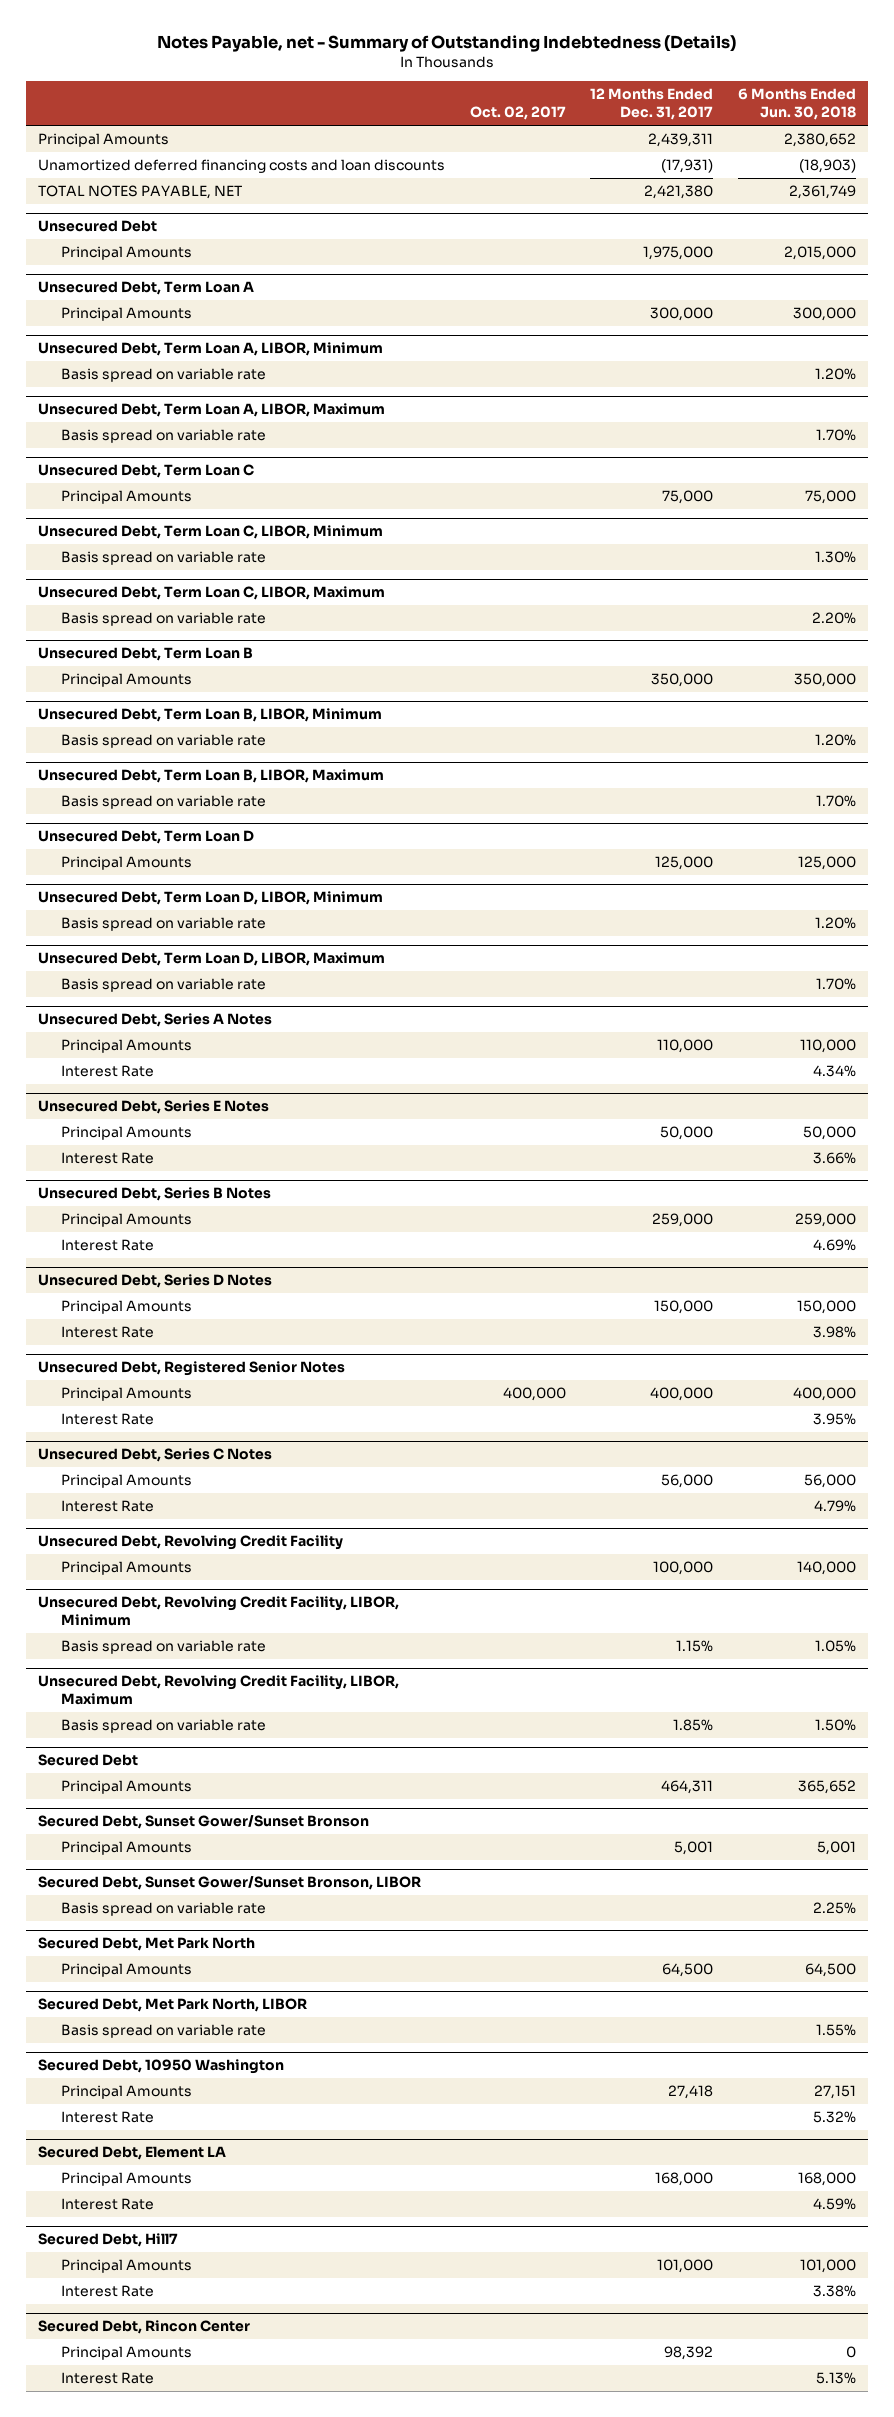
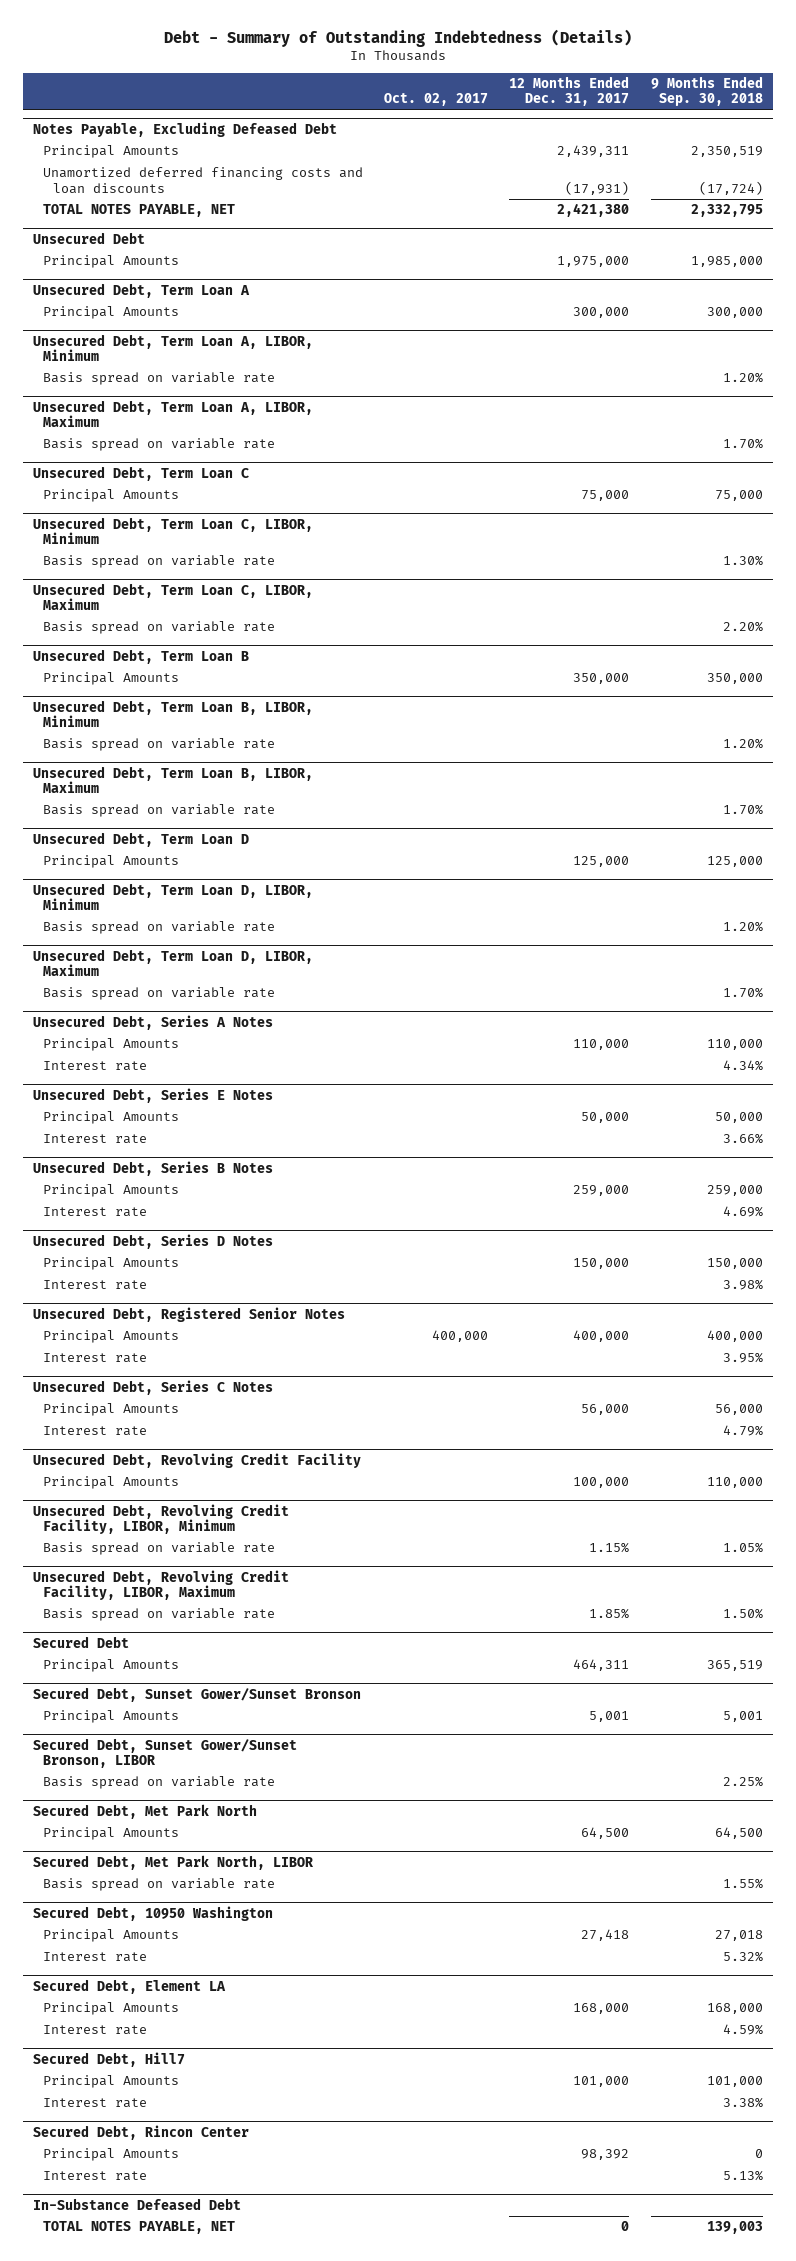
[157,35,737,53] Notes Payable, net - Summary of Outstanding Indebtedness (Details) -> [163,28,632,47] Debt - Summary of Outstanding Indebtedness (Details)
[737,88,856,121] 6 Months Ended Jun. 30, 2018 -> none
none -> [650,76,763,107] 9 Months Ended Sep. 30, 2018
none -> [33,121,338,137] Notes Payable, Excluding Defeased Debt
[60,1065,154,1078] Interest Rate -> [43,1061,148,1072] Interest rate
[60,1152,154,1165] Interest Rate -> [43,1134,148,1145] Interest rate
[60,1239,154,1252] Interest Rate -> [43,1207,148,1218] Interest rate
[60,1326,154,1339] Interest Rate -> [43,1280,148,1291] Interest rate
[60,1413,154,1426] Interest Rate -> [43,1353,148,1364] Interest rate
[60,1500,154,1513] Interest Rate -> [43,1426,148,1437] Interest rate
[60,2111,154,2124] Interest Rate -> [43,1952,148,1963] Interest rate
[60,2198,154,2211] Interest Rate -> [43,2025,148,2036] Interest rate
[60,2285,154,2298] Interest Rate -> [43,2098,148,2109] Interest rate
[60,2372,154,2385] Interest Rate -> [43,2171,148,2182] Interest rate
none -> [33,2197,242,2210] In-Substance Defeased Debt
none -> [43,2221,236,2235] TOTAL NOTES PAYABLE, NET

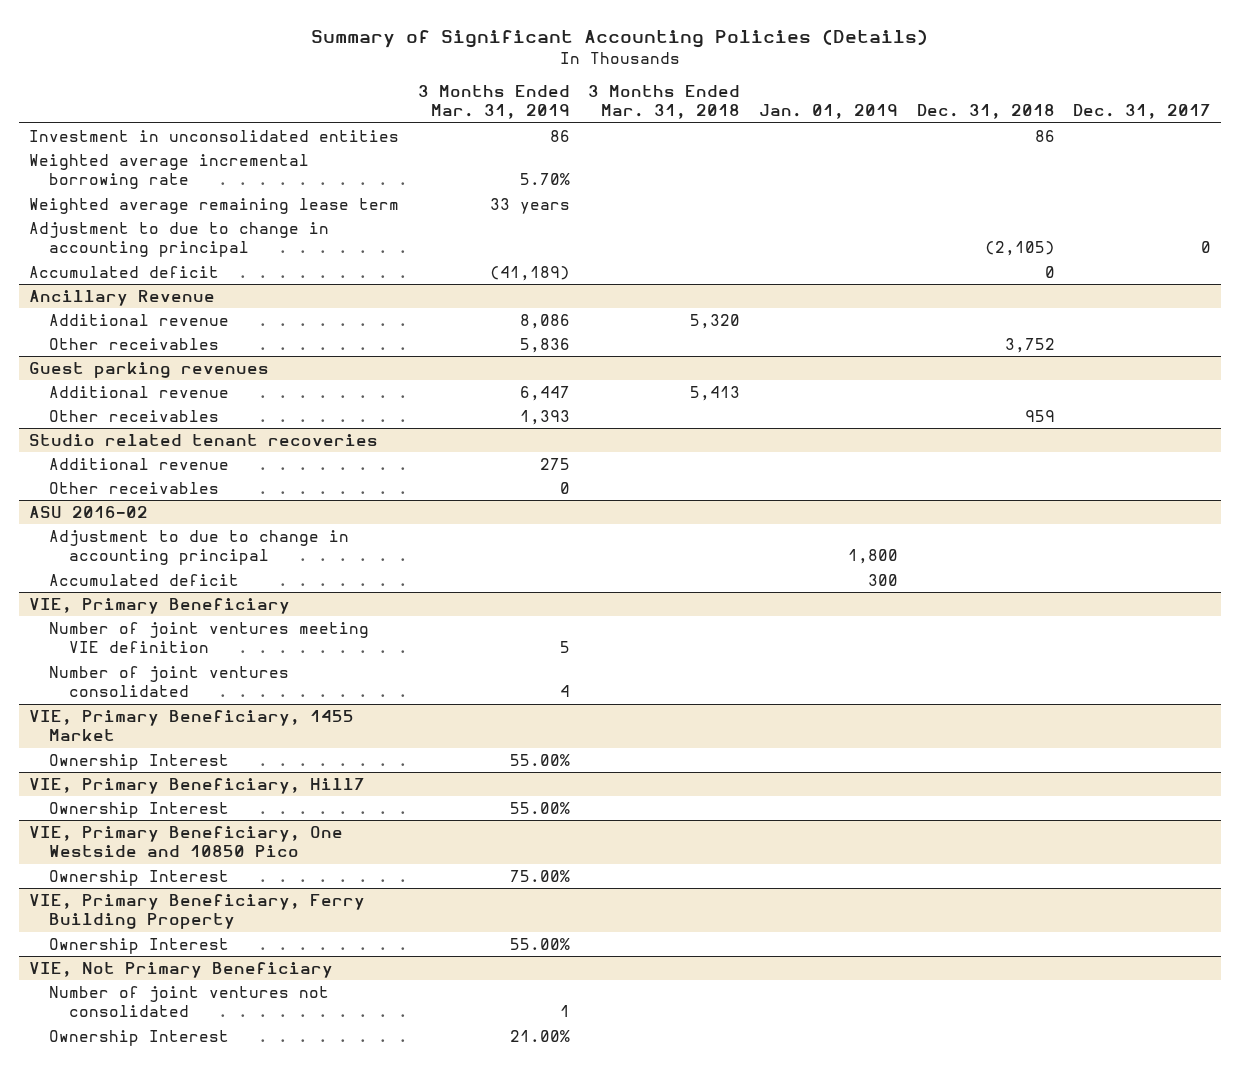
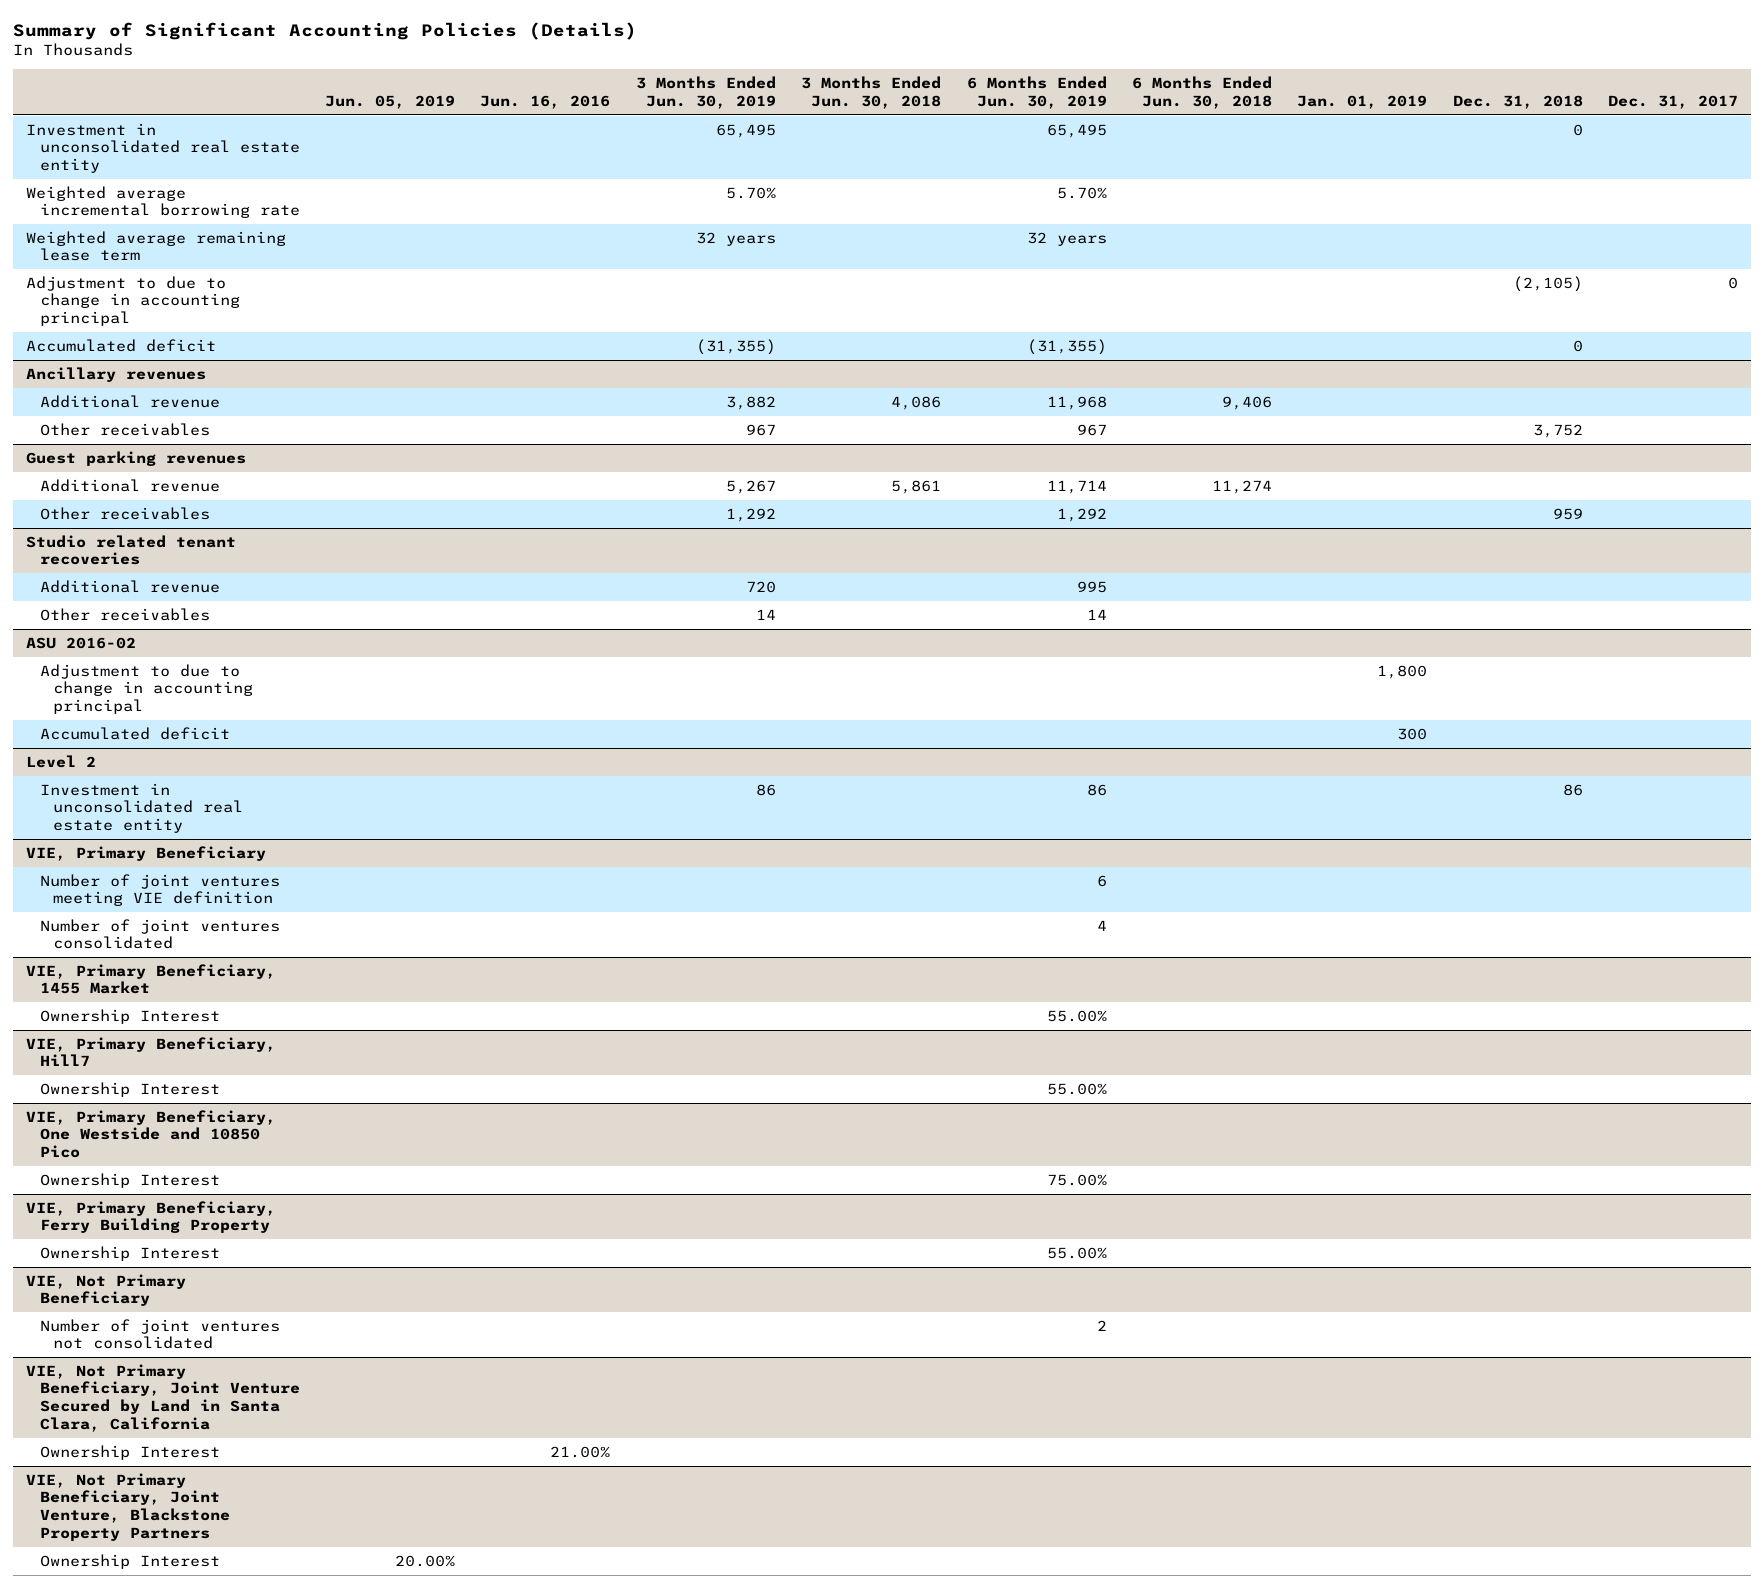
[417,85,570,120] 3 Months Ended Mar. 31, 2019 -> none
[588,85,741,120] 3 Months Ended Mar. 31, 2018 -> none
none -> [324,94,455,109] Jun. 05, 2019
none -> [480,94,611,109] Jun. 16, 2016
none -> [635,76,776,109] 3 Months Ended Jun. 30, 2019
none -> [801,76,942,109] 3 Months Ended Jun. 30, 2018
none -> [966,76,1107,109] 6 Months Ended Jun. 30, 2019
none -> [1131,76,1272,109] 6 Months Ended Jun. 30, 2018
[28,129,399,142] Investment in unconsolidated entities -> none
none -> [25,122,300,174] Investment in unconsolidated real estate entity
[28,289,215,306] Ancillary Revenue -> [25,366,206,382] Ancillary revenues
none -> [25,754,96,768] Level 2
none -> [39,782,244,834] Investment in unconsolidated real estate entity
[48,1029,229,1046] Ownership Interest -> none
none -> [25,1363,300,1432] VIE, Not Primary Beneficiary, Joint Venture Secured by Land in Santa Clara, California
none -> [39,1444,220,1460] Ownership Interest
none -> [25,1472,230,1541] VIE, Not Primary Beneficiary, Joint Venture, Blackstone Property Partners
none -> [39,1553,220,1569] Ownership Interest

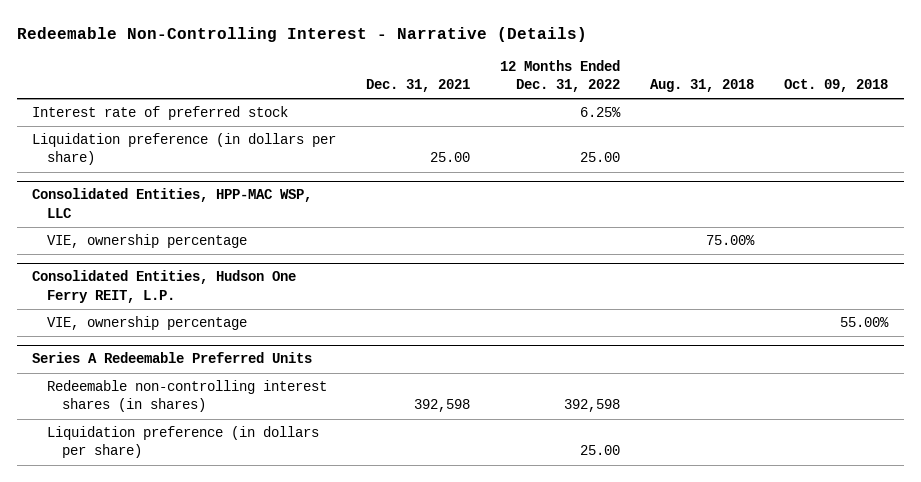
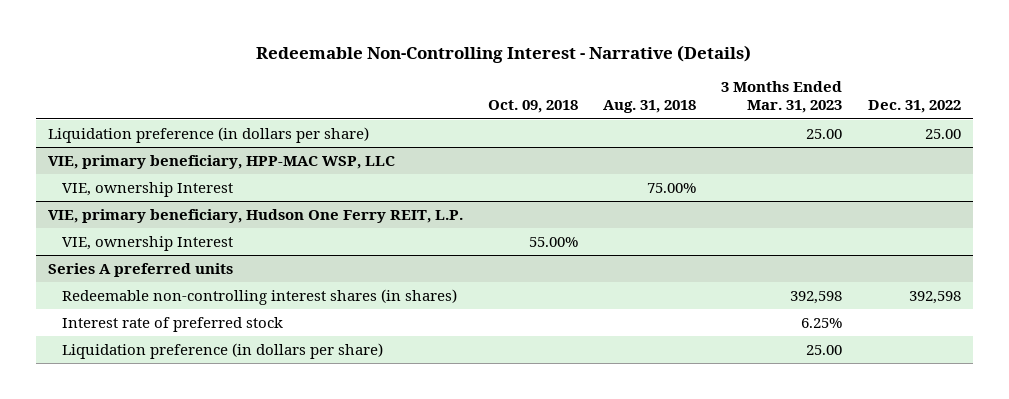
[366,79,471,93] Dec. 31, 2021 -> none
[500,60,621,93] 12 Months Ended Dec. 31, 2022 -> none
none -> [721,81,843,114] 3 Months Ended Mar. 31, 2023
none -> [867,100,961,114] Dec. 31, 2022
[32,106,289,121] Interest rate of preferred stock -> none
[32,188,313,218] Consolidated Entities, HPP-MAC WSP, LLC -> none
[47,234,248,249] VIE, ownership percentage -> none
none -> [48,154,396,169] VIE, primary beneficiary, HPP-MAC WSP, LLC
none -> [61,181,233,197] VIE, ownership Interest
[32,270,297,303] Consolidated Entities, Hudson One Ferry REIT, L.P. -> [48,208,464,223] VIE, primary beneficiary, Hudson One Ferry REIT, L.P.
[47,316,248,331] VIE, ownership percentage -> [61,235,233,251] VIE, ownership Interest
[32,352,313,364] Series A Redeemable Preferred Units -> [48,262,234,277] Series A preferred units
none -> [61,316,283,332] Interest rate of preferred stock

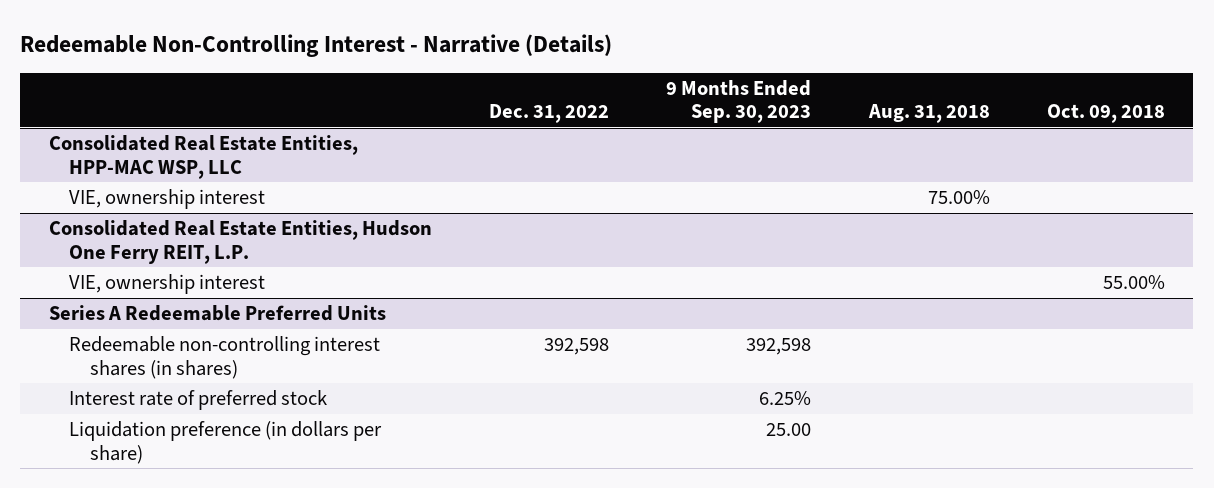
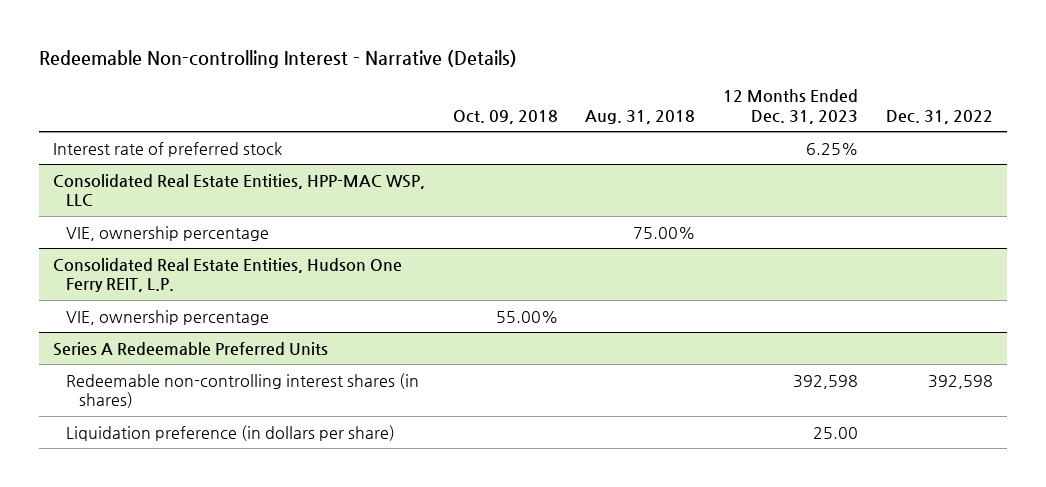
[20,34,613,58] Redeemable Non-Controlling Interest - Narrative (Details) -> [39,49,518,68] Redeemable Non-controlling Interest - Narrative (Details)
[666,79,812,124] 9 Months Ended Sep. 30, 2023 -> none
none -> [723,89,859,124] 12 Months Ended Dec. 31, 2023
none -> [52,141,282,157] Interest rate of preferred stock
[69,189,266,210] VIE, ownership interest -> [66,225,270,241] VIE, ownership percentage
[69,274,266,295] VIE, ownership interest -> [66,309,270,325] VIE, ownership percentage
[69,390,328,411] Interest rate of preferred stock -> none

